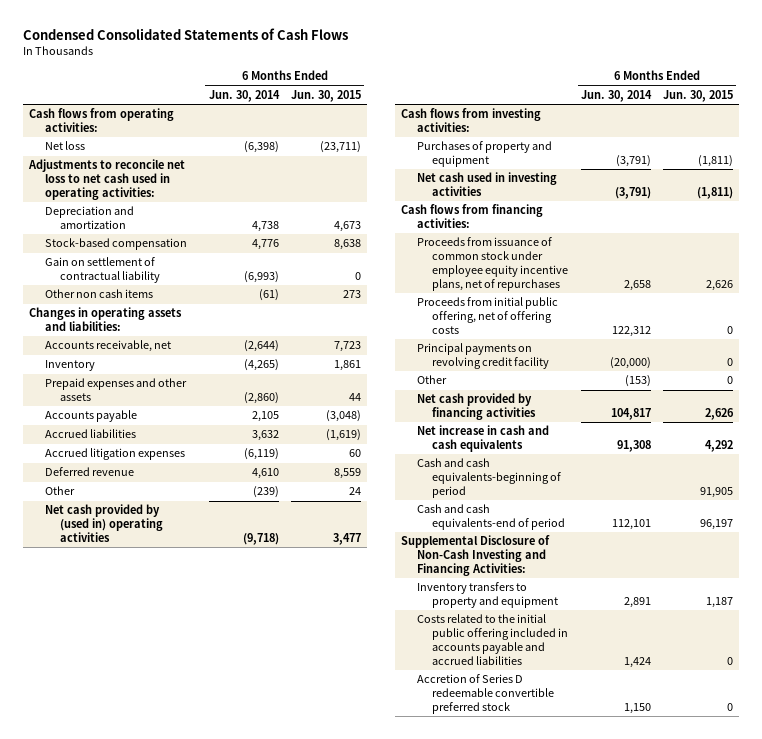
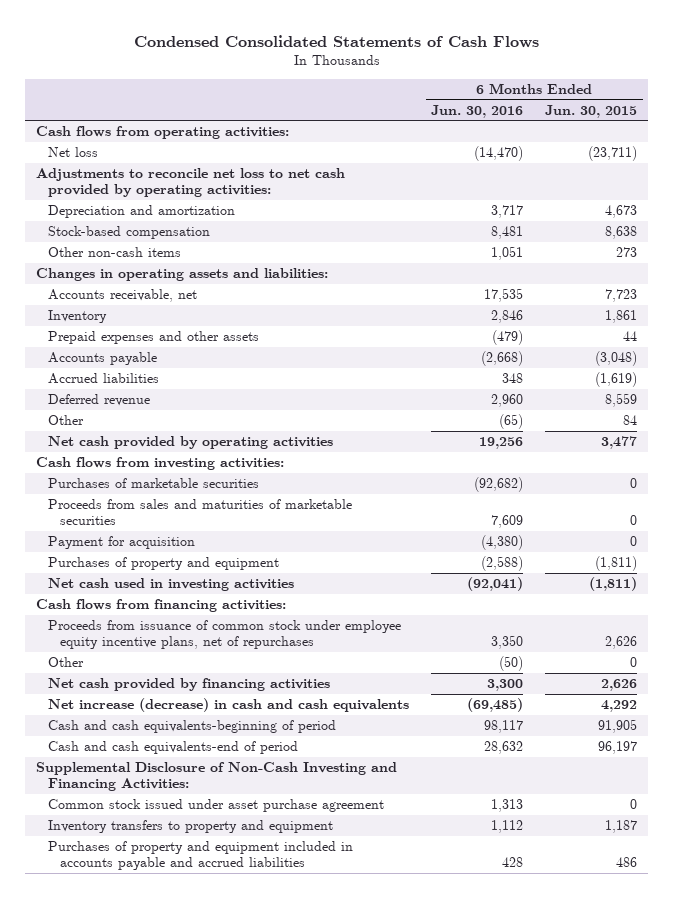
[208,89,280,102] Jun. 30, 2014 -> none
none -> [431,104,524,118] Jun. 30, 2016
[27,159,185,200] Adjustments to reconcile net loss to net cash used in operating activities: -> [36,168,346,198] Adjustments to reconcile net loss to net cash provided by operating activities:
[44,257,161,284] Gain on settlement of contractual liability -> none
[44,289,153,299] Other non cash items -> [48,247,182,258] Other non-cash items
[44,448,185,461] Accrued litigation expenses -> none
[348,487,361,496] 24 -> [623,415,638,426] 84
[44,504,164,542] Net cash provided by (used in) operating activities -> [48,436,334,450] Net cash provided by operating activities
none -> [48,478,260,489] Purchases of marketable securities
none -> [48,499,353,526] Proceeds from sales and maturities of marketable securities
none -> [48,536,196,550] Payment for acquisition
[416,297,558,334] Proceeds from initial public offering, net of offering costs -> none
[416,343,550,370] Principal payments on revolving credit facility -> none
[416,425,549,453] Net increase in cash and cash equivalents -> [48,698,410,713] Net increase (decrease) in cash and cash equivalents
none -> [48,799,385,813] Common stock issued under asset purchase agreement
[416,614,569,665] Costs related to the initial public offering included in accounts payable and accrued liabilities -> none
[416,674,555,714] Accretion of Series D redeemable convertible preferred stock -> none
none -> [48,841,354,871] Purchases of property and equipment included in accounts payable and accrued liabilities

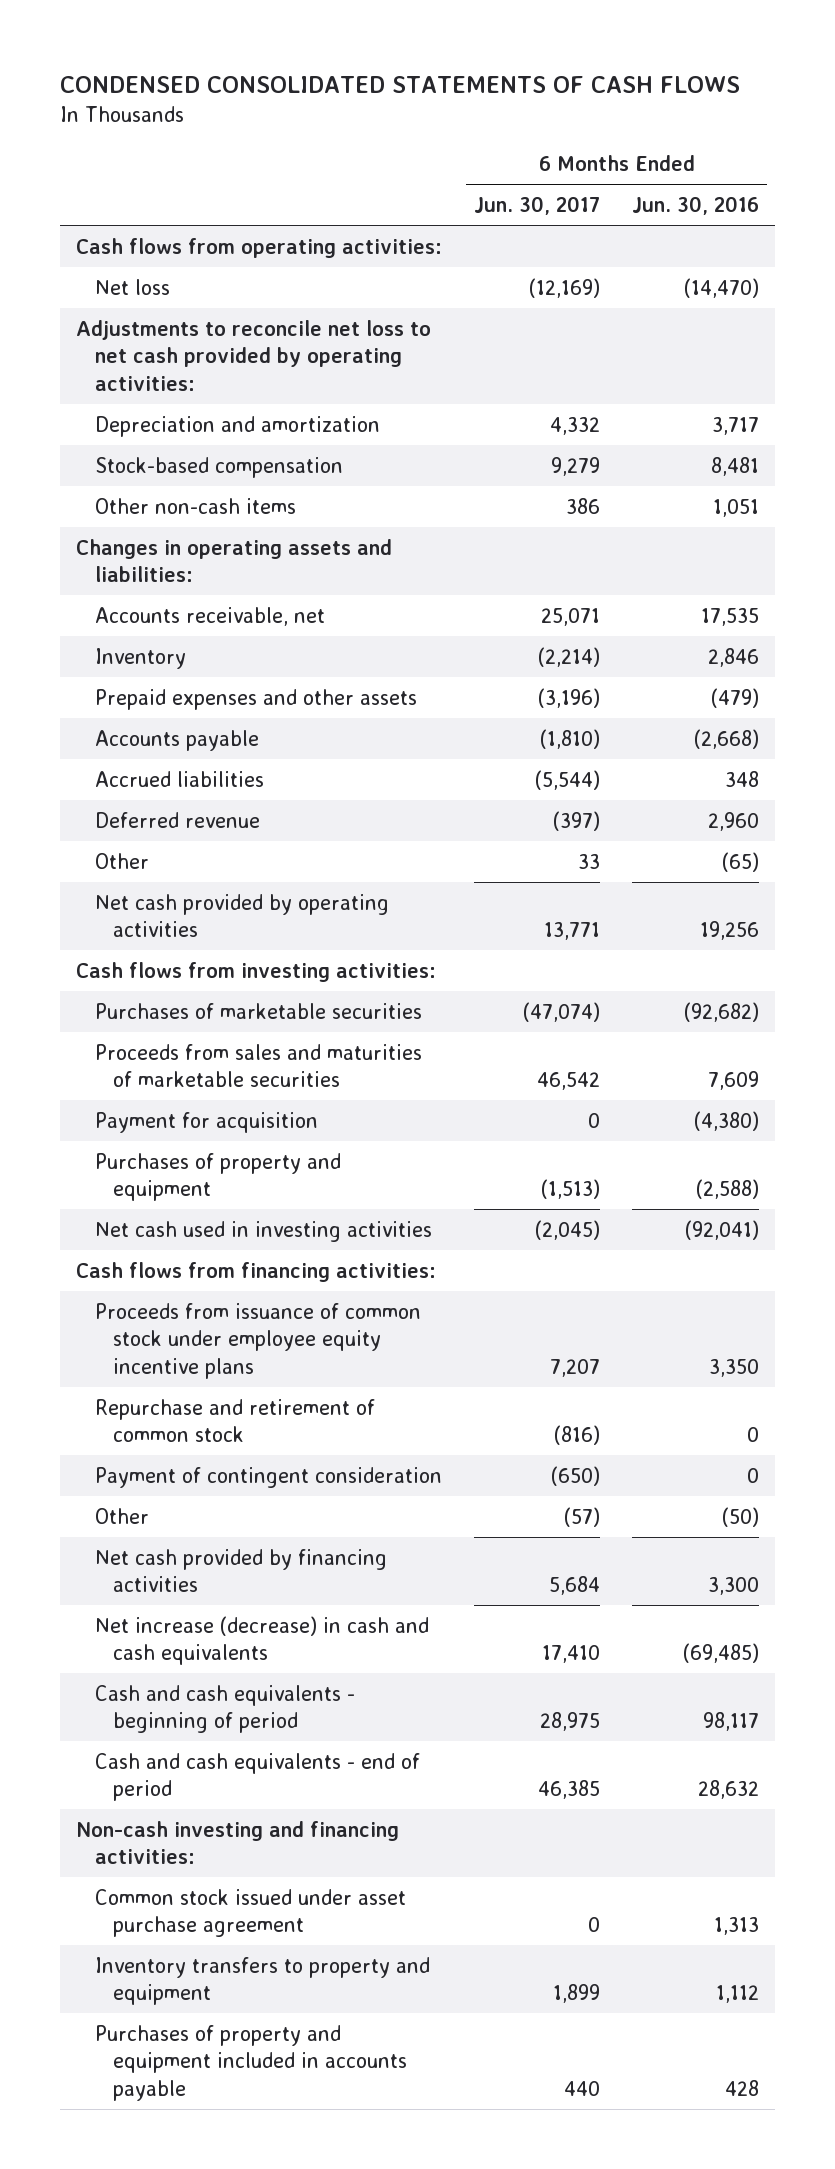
[133,34,539,48] Condensed Consolidated Statements of Cash Flows -> [60,76,741,94] CONDENSED CONSOLIDATED STATEMENTS OF CASH FLOWS
[545,104,638,118] Jun. 30, 2015 -> none
none -> [474,196,601,216] Jun. 30, 2017
[48,620,402,650] Proceeds from issuance of common stock under employee equity incentive plans, net of repurchases -> [94,1302,421,1379] Proceeds from issuance of common stock under employee equity incentive plans
none -> [94,1398,375,1443] Repurchase and retirement of common stock
none -> [94,1466,442,1488] Payment of contingent consideration
[48,720,337,734] Cash and cash equivalents-beginning of period -> [94,1684,355,1734] Cash and cash equivalents - beginning of period
[48,741,299,755] Cash and cash equivalents-end of period -> [94,1752,420,1802] Cash and cash equivalents - end of period
[36,762,398,792] Supplemental Disclosure of Non-Cash Investing and Financing Activities: -> [76,1820,400,1865] Non-cash investing and financing activities:
[48,841,354,871] Purchases of property and equipment included in accounts payable and accrued liabilities -> [94,2024,407,2101] Purchases of property and equipment included in accounts payable

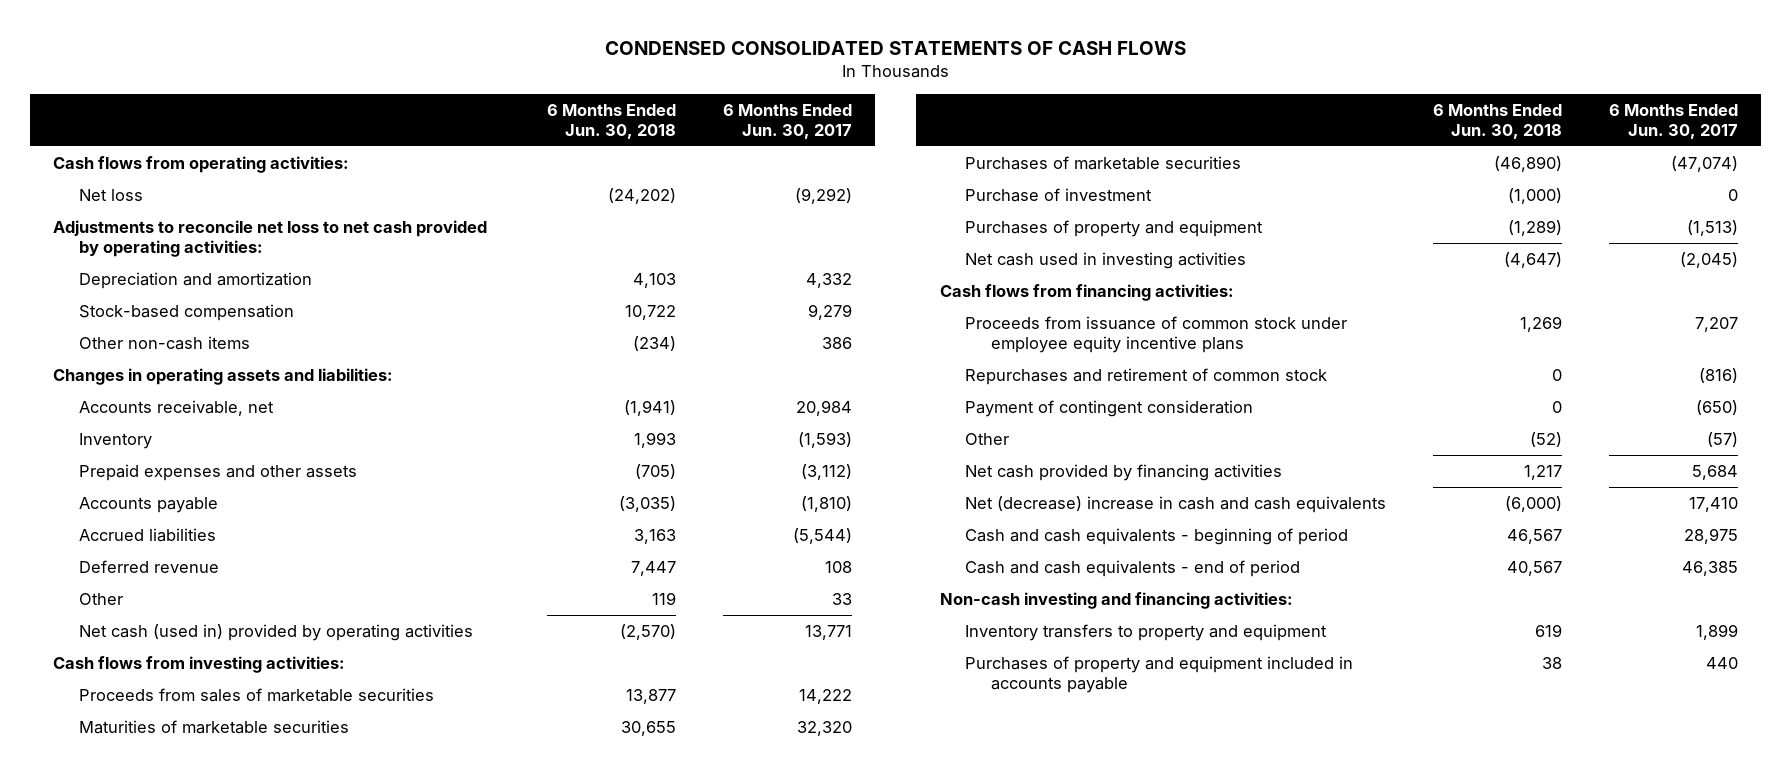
[632,196,760,216] Jun. 30, 2016 -> none
none -> [546,103,676,140] 6 Months Ended Jun. 30, 2018
[529,277,601,298] (12,169) -> [794,187,852,204] (9,292)
[541,607,601,626] 25,071 -> [795,399,852,416] 20,984
[538,646,601,667] (2,214) -> [797,431,852,448] (1,593)
[538,687,601,708] (3,196) -> [800,463,852,480] (3,112)
[553,810,601,831] (397) -> [824,560,852,573] 108
[94,893,389,938] Net cash provided by operating activities -> [78,623,473,641] Net cash (used in) provided by operating activities
none -> [78,687,434,702] Proceeds from sales of marketable securities
none -> [78,719,349,734] Maturities of marketable securities
[94,1043,422,1088] Proceeds from sales and maturities of marketable securities -> none
[94,1111,318,1133] Payment for acquisition -> none
none -> [965,187,1153,202] Purchase of investment
[94,1398,375,1443] Repurchase and retirement of common stock -> [965,367,1328,385] Repurchases and retirement of common stock
[94,1615,429,1666] Net increase (decrease) in cash and cash equivalents -> [965,495,1387,513] Net (decrease) increase in cash and cash equivalents
[94,1888,406,1938] Common stock issued under asset purchase agreement -> none

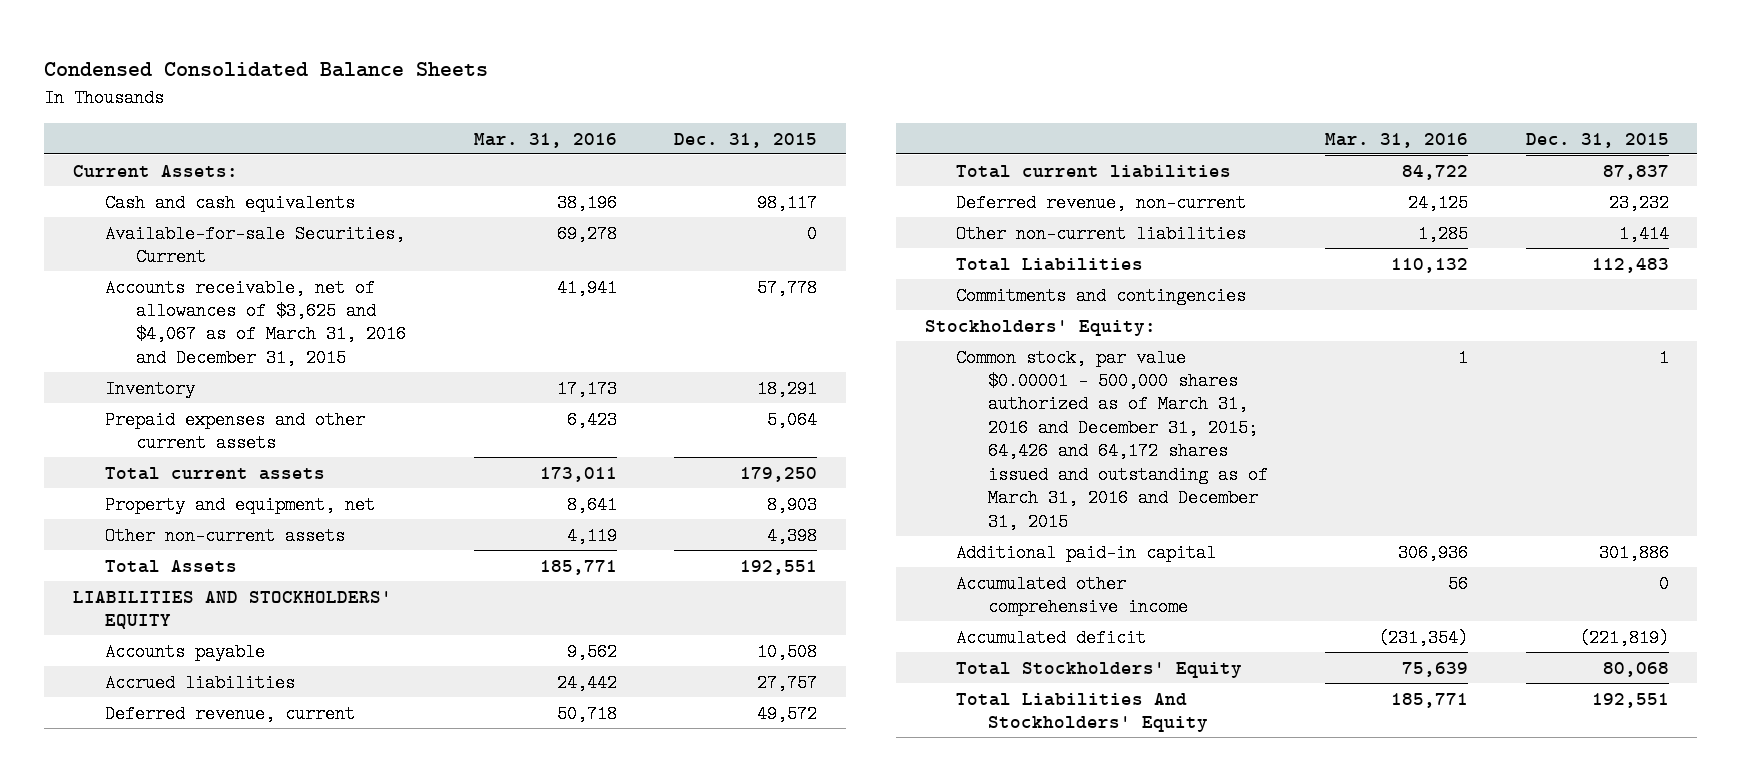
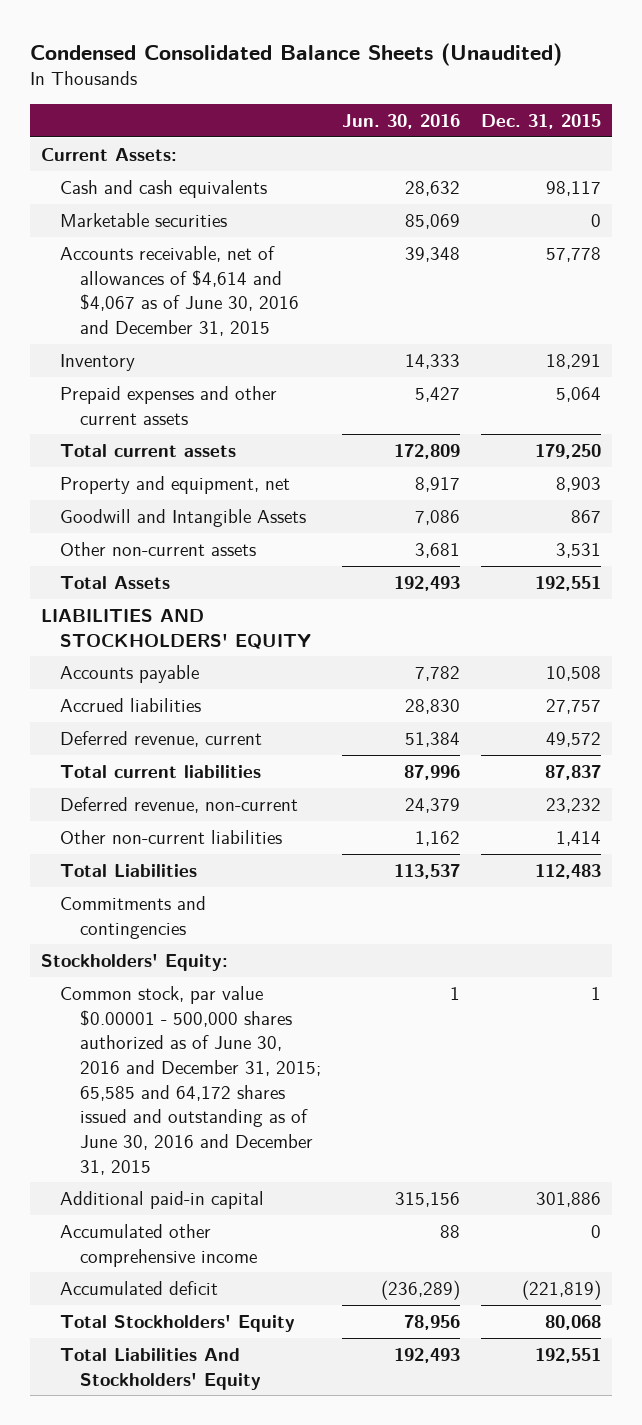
[44,61,489,77] Condensed Consolidated Balance Sheets -> [30,42,563,66] Condensed Consolidated Balance Sheets (Unaudited)
[473,132,617,148] Mar. 31, 2016 -> none
none -> [342,114,461,130] Jun. 30, 2016
[104,224,405,266] Available-for-sale Securities, Current -> [60,213,228,228] Marketable securities
[104,278,407,367] Accounts receivable, net of allowances of $3,625 and $4,067 as of March 31, 2016 and December 31, 2015 -> [60,246,300,337] Accounts receivable, net of allowances of $4,614 and $4,067 as of June 30, 2016 and December 31, 2015
none -> [60,509,307,528] Goodwill and Intangible Assets
[766,526,817,545] 4,398 -> [556,543,602,559] 3,531
[956,348,1268,531] Common stock, par value $0.00001 - 500,000 shares authorized as of March 31, 2016 and December 31, 2015; 64,426 and 64,172 shares issued and outstanding as of March 31, 2016 and December 31, 2015 -> [60,986,322,1175] Common stock, par value $0.00001 - 500,000 shares authorized as of June 30, 2016 and December 31, 2015; 65,585 and 64,172 shares issued and outstanding as of June 30, 2016 and December 31, 2015

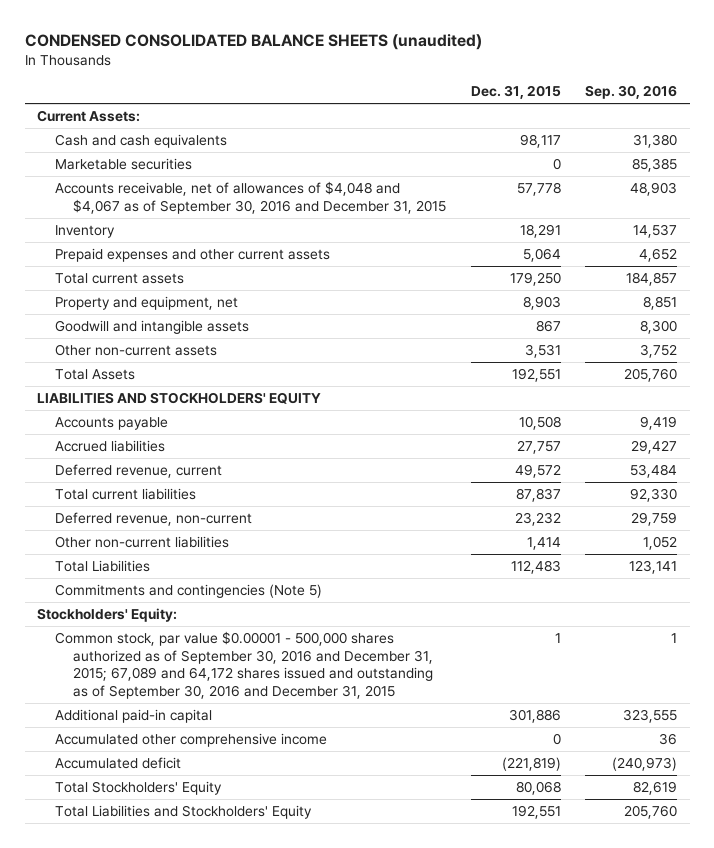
[30,42,563,66] Condensed Consolidated Balance Sheets (Unaudited) -> [24,34,482,51] CONDENSED CONSOLIDATED BALANCE SHEETS (unaudited)
[342,114,461,130] Jun. 30, 2016 -> none
none -> [585,84,678,99] Sep. 30, 2016
[60,246,300,337] Accounts receivable, net of allowances of $4,614 and $4,067 as of June 30, 2016 and December 31, 2015 -> [54,181,446,214] Accounts receivable, net of allowances of $4,048 and $4,067 as of September 30, 2016 and December 31, 2015
[60,509,307,528] Goodwill and Intangible Assets -> [54,320,249,335] Goodwill and intangible assets
[60,896,207,939] Commitments and contingencies -> [54,584,322,599] Commitments and contingencies (Note 5)
[60,986,322,1175] Common stock, par value $0.00001 - 500,000 shares authorized as of June 30, 2016 and December 31, 2015; 65,585 and 64,172 shares issued and outstanding as of June 30, 2016 and December 31, 2015 -> [54,631,433,700] Common stock, par value $0.00001 - 500,000 shares authorized as of September 30, 2016 and December 31, 2015; 67,089 and 64,172 shares issued and outstanding as of September 30, 2016 and December 31, 2015
[60,1348,262,1390] Total Liabilities And Stockholders' Equity -> [54,805,312,820] Total Liabilities and Stockholders' Equity

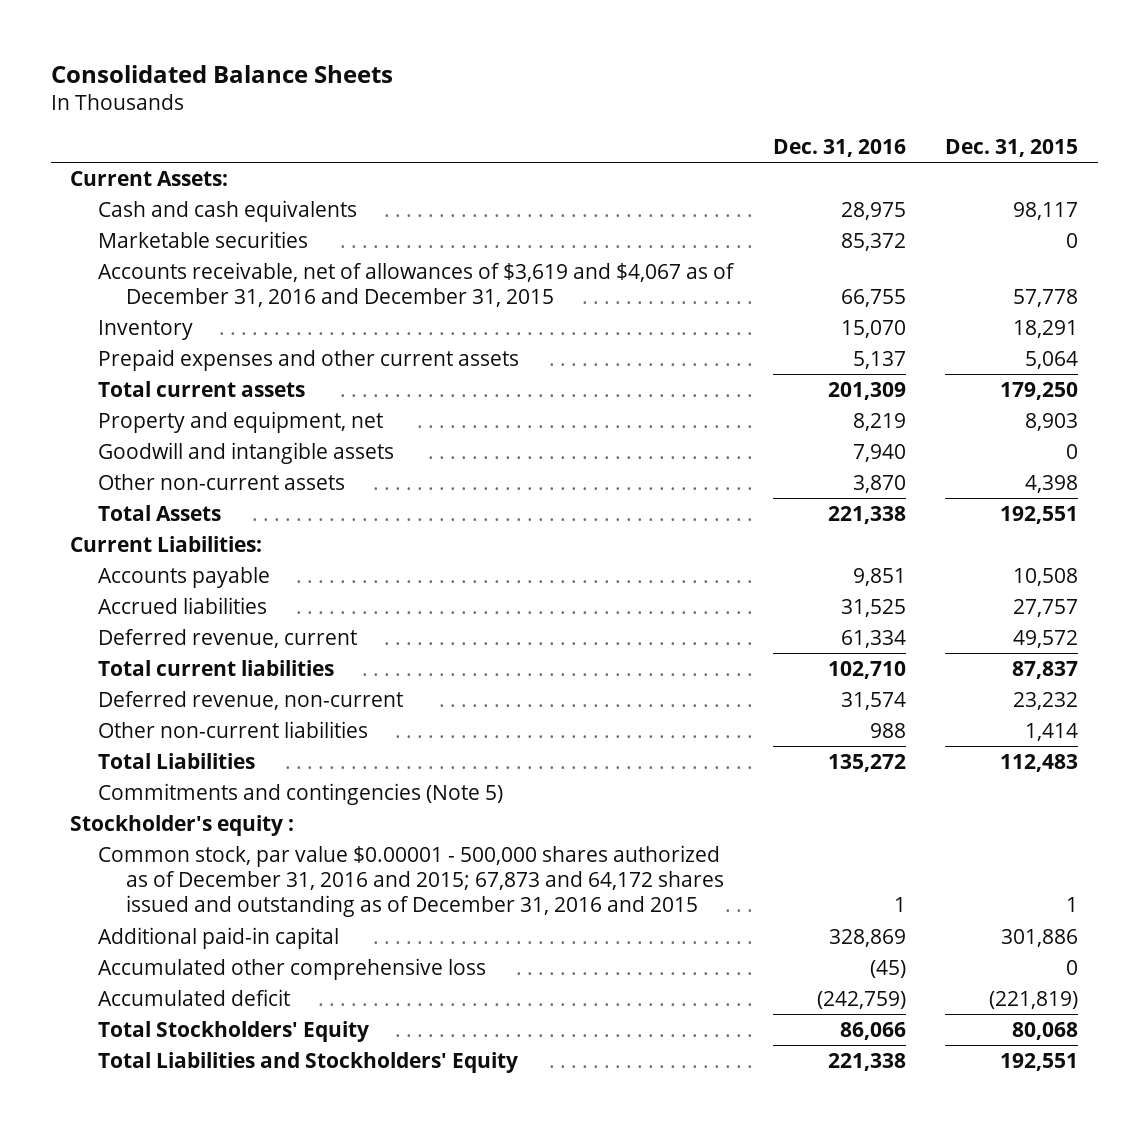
[24,34,482,51] CONDENSED CONSOLIDATED BALANCE SHEETS (unaudited) -> [50,64,393,83] Consolidated Balance Sheets
[585,84,678,99] Sep. 30, 2016 -> none
none -> [772,138,906,157] Dec. 31, 2016
[54,181,446,214] Accounts receivable, net of allowances of $4,048 and $4,067 as of September 30, 2016 and December 31, 2015 -> [97,261,735,308] Accounts receivable, net of allowances of $3,619 and $4,067 as of December 31, 2016 and December 31, 2015
[535,320,561,333] 867 -> [1066,443,1079,459] 0
[524,344,561,359] 3,531 -> [1025,474,1079,493] 4,398
[37,392,322,405] LIABILITIES AND STOCKHOLDERS' EQUITY -> none
none -> [70,535,263,552] Current Liabilities:
[37,608,178,623] Stockholders' Equity: -> [70,814,295,836] Stockholder's equity :
[54,631,433,700] Common stock, par value $0.00001 - 500,000 shares authorized as of September 30, 2016 and December 31, 2015; 67,089 and 64,172 shares issued and outstanding as of September 30, 2016 and December 31, 2015 -> [97,844,724,918] Common stock, par value $0.00001 - 500,000 shares authorized as of December 31, 2016 and 2015; 67,873 and 64,172 shares issued and outstanding as of December 31, 2016 and 2015
[54,733,327,748] Accumulated other comprehensive income -> [97,957,486,980] Accumulated other comprehensive loss

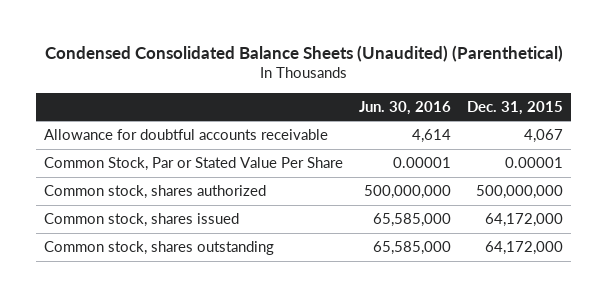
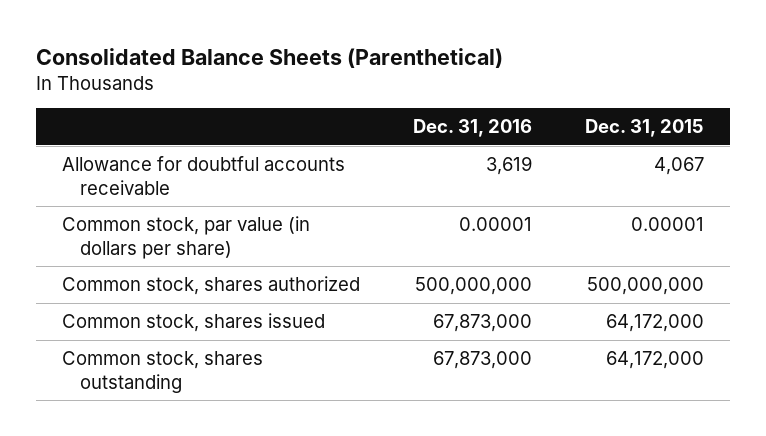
[44,44,563,62] Condensed Consolidated Balance Sheets (Unaudited) (Parenthetical) -> [35,47,503,68] Consolidated Balance Sheets (Parenthetical)
[359,100,452,115] Jun. 30, 2016 -> none
none -> [412,119,532,138] Dec. 31, 2016
[44,157,344,172] Common Stock, Par or Stated Value Per Share -> [62,216,311,259] Common stock, par value (in dollars per share)

